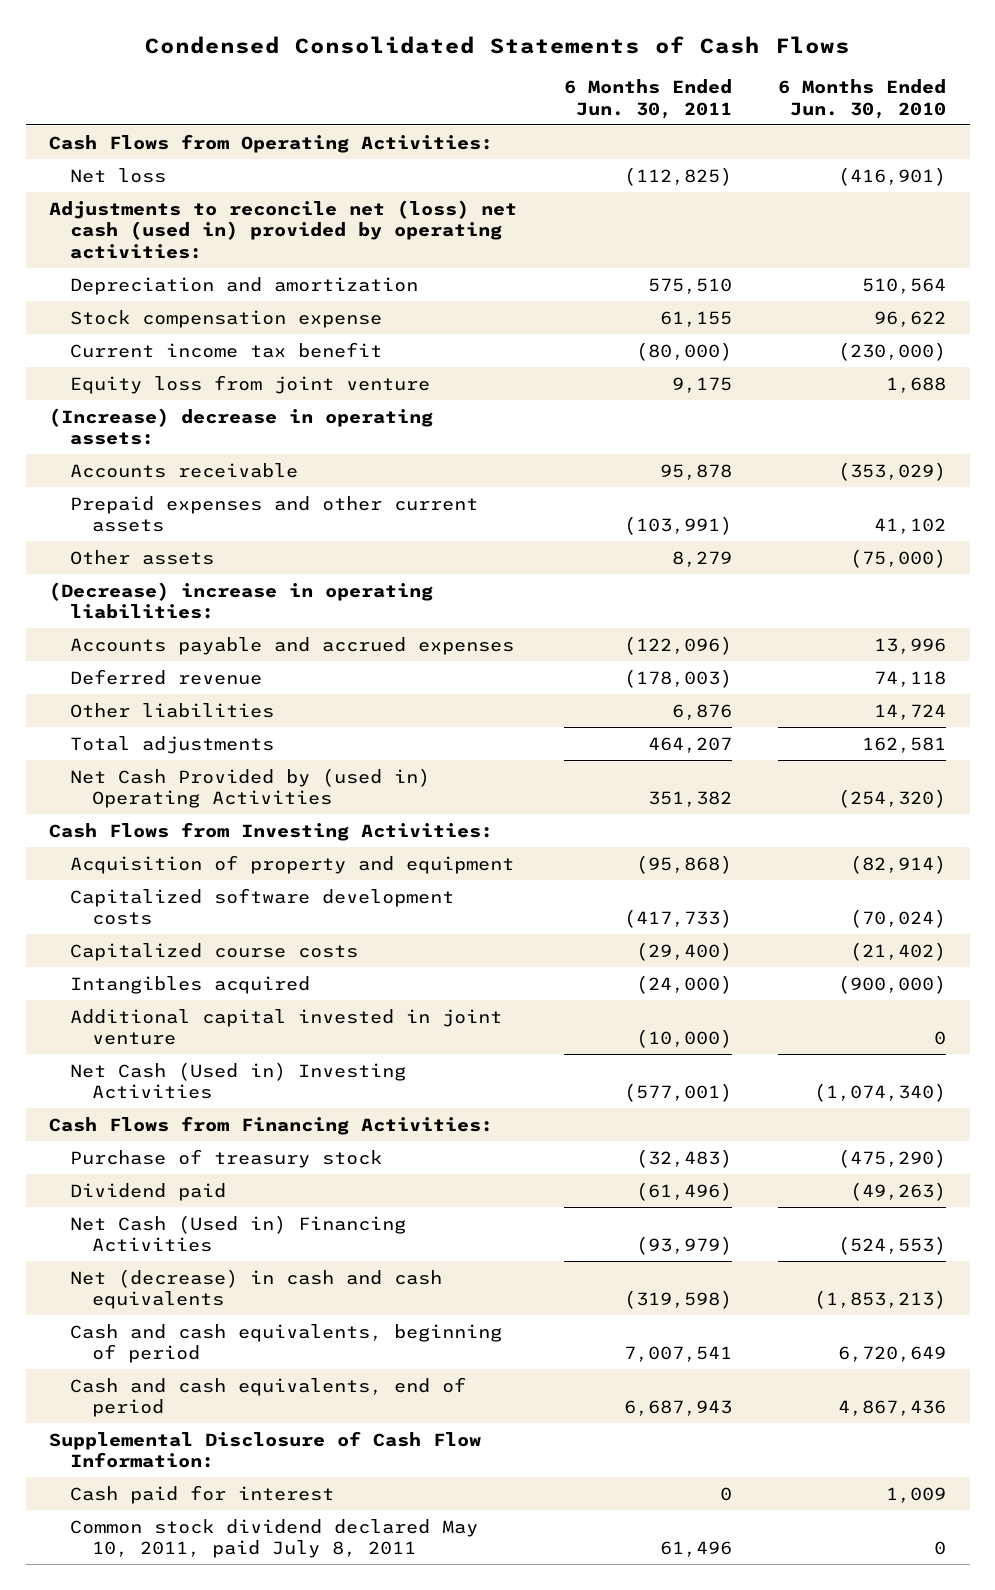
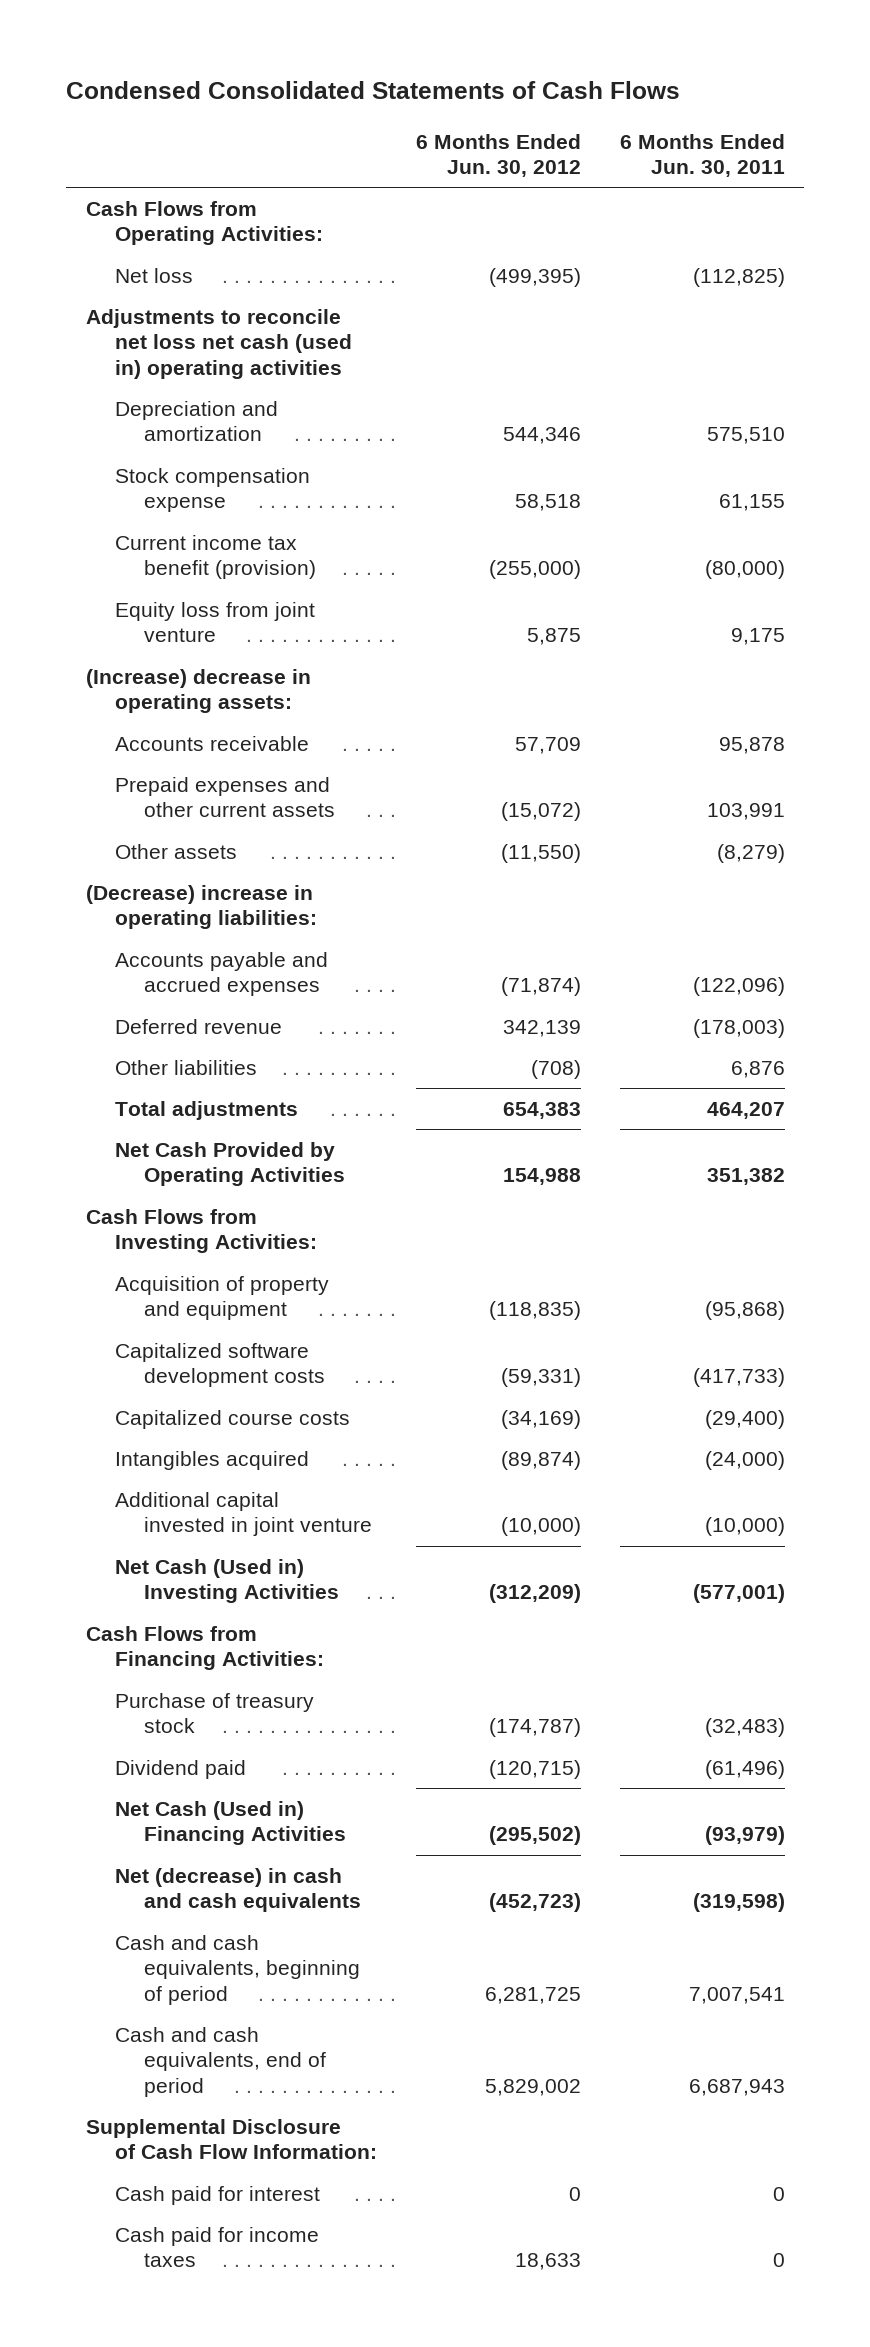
[778,79,947,119] 6 Months Ended Jun. 30, 2010 -> none
none -> [415,133,581,178] 6 Months Ended Jun. 30, 2012
[48,199,517,259] Adjustments to reconcile net (loss) net cash (used in) provided by operating activities: -> [85,309,353,379] Adjustments to reconcile net loss net cash (used in) operating activities
[70,341,383,358] Current income tax benefit -> [115,535,317,580] Current income tax benefit (provision)
[623,516,732,536] (103,991) -> [706,803,785,821] 103,991
[671,550,732,567] 8,279 -> [716,844,785,864] (8,279)
[70,767,431,809] Net Cash Provided by (used in) Operating Activities -> [115,1142,346,1187] Net Cash Provided by Operating Activities
[70,1518,479,1559] Common stock dividend declared May 10, 2011, paid July 8, 2011 -> none
none -> [115,2227,320,2268] Cash paid for income taxes

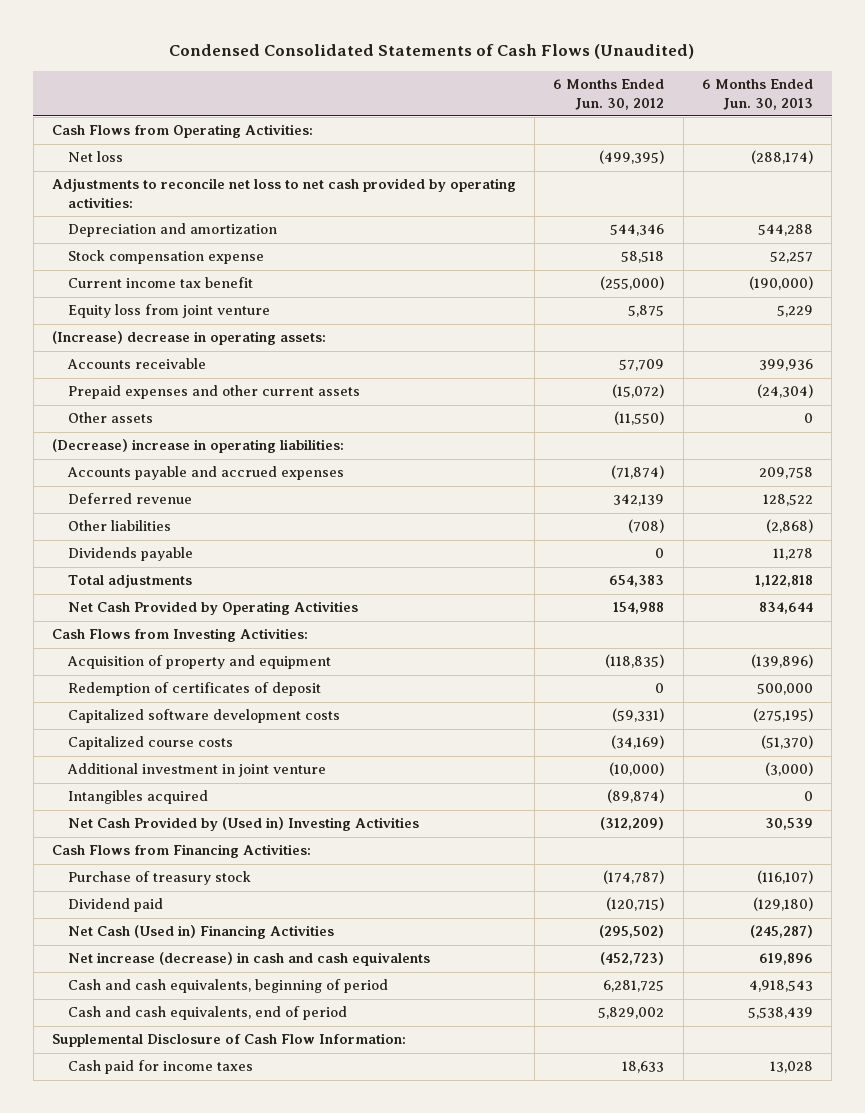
[66,81,681,100] Condensed Consolidated Statements of Cash Flows -> [169,43,695,59] Condensed Consolidated Statements of Cash Flows (Unaudited)
[619,133,785,178] 6 Months Ended Jun. 30, 2011 -> none
none -> [702,79,814,110] 6 Months Ended Jun. 30, 2013
[85,309,353,379] Adjustments to reconcile net loss net cash (used in) operating activities -> [51,178,516,208] Adjustments to reconcile net loss to net cash provided by operating activities:
[115,535,317,580] Current income tax benefit (provision) -> [68,277,254,289] Current income tax benefit
none -> [68,547,194,562] Dividends payable
none -> [68,682,322,697] Redemption of certificates of deposit
none -> [67,763,327,778] Additional investment in joint venture
[115,1492,373,1537] Additional capital invested in joint venture -> none
[115,1559,340,1604] Net Cash (Used in) Investing Activities -> [68,817,420,832] Net Cash Provided by (Used in) Investing Activities
[115,1868,362,1913] Net (decrease) in cash and cash equivalents -> [68,952,431,967] Net increase (decrease) in cash and cash equivalents
[115,2186,321,2206] Cash paid for interest -> none

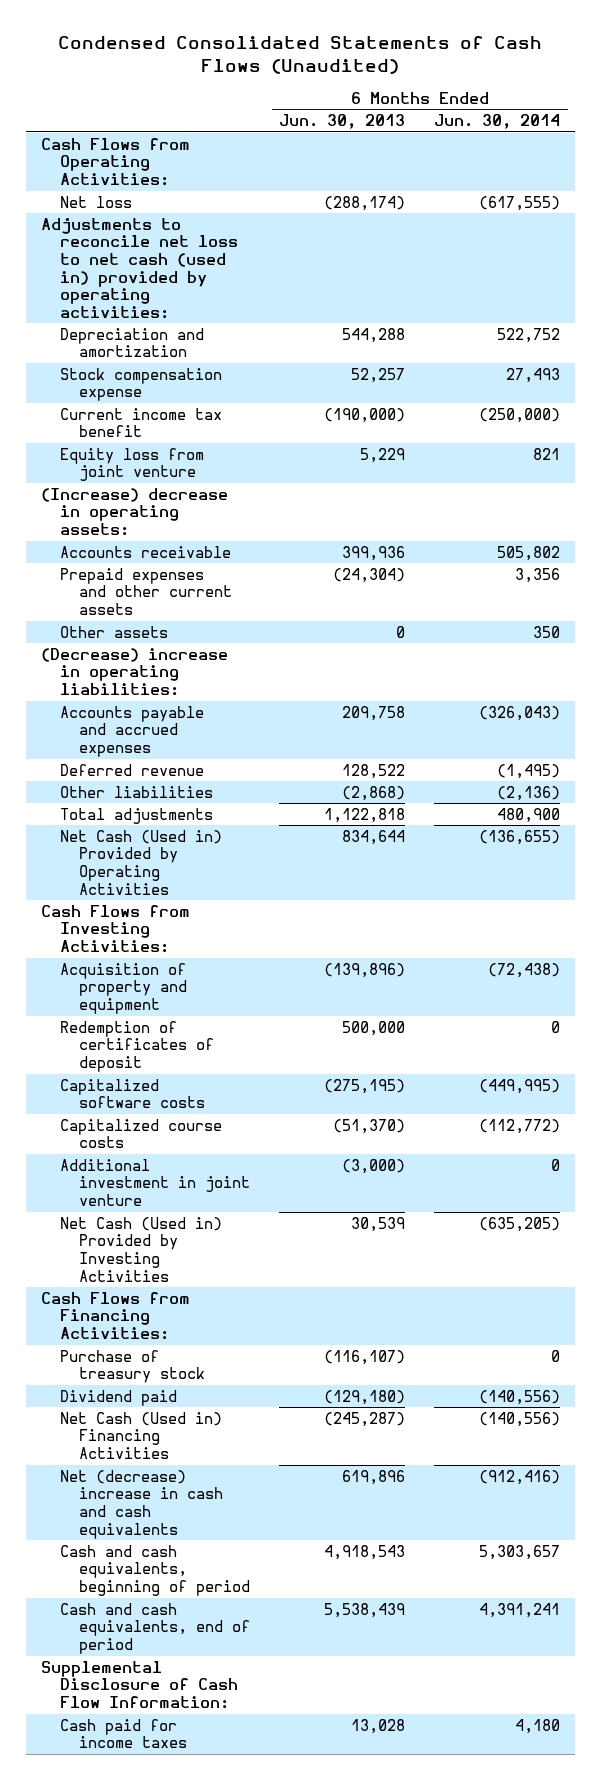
[553,79,665,110] 6 Months Ended Jun. 30, 2012 -> none
none -> [434,114,561,130] Jun. 30, 2014
[51,178,516,208] Adjustments to reconcile net loss to net cash provided by operating activities: -> [40,217,238,319] Adjustments to reconcile net loss to net cash (used in) provided by operating activities:
[68,547,194,562] Dividends payable -> none
[68,601,359,616] Net Cash Provided by Operating Activities -> [59,829,222,895] Net Cash (Used in) Provided by Operating Activities
[68,709,341,724] Capitalized software development costs -> [59,1078,206,1109] Capitalized software costs
[68,790,209,805] Intangibles acquired -> none
[68,817,420,832] Net Cash Provided by (Used in) Investing Activities -> [59,1216,222,1282] Net Cash (Used in) Provided by Investing Activities
[68,952,431,967] Net increase (decrease) in cash and cash equivalents -> [59,1469,224,1539] Net (decrease) increase in cash and cash equivalents

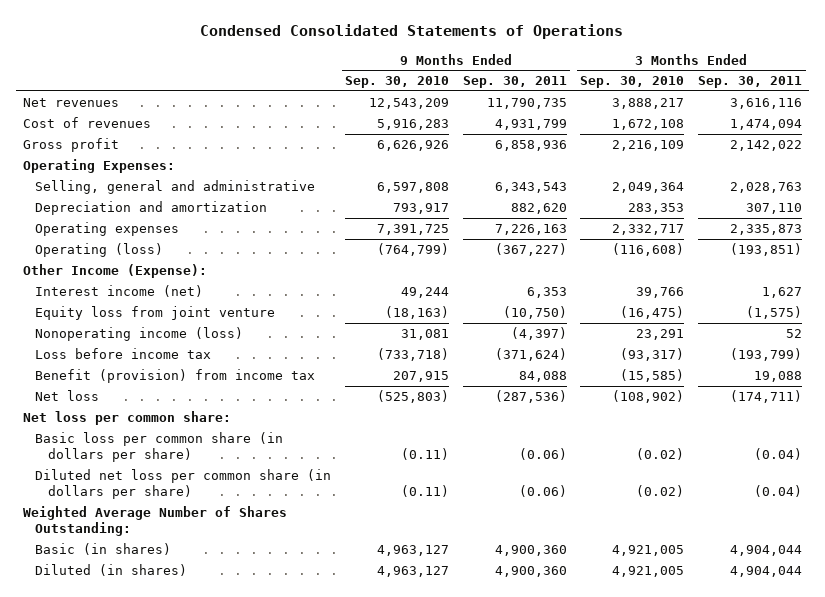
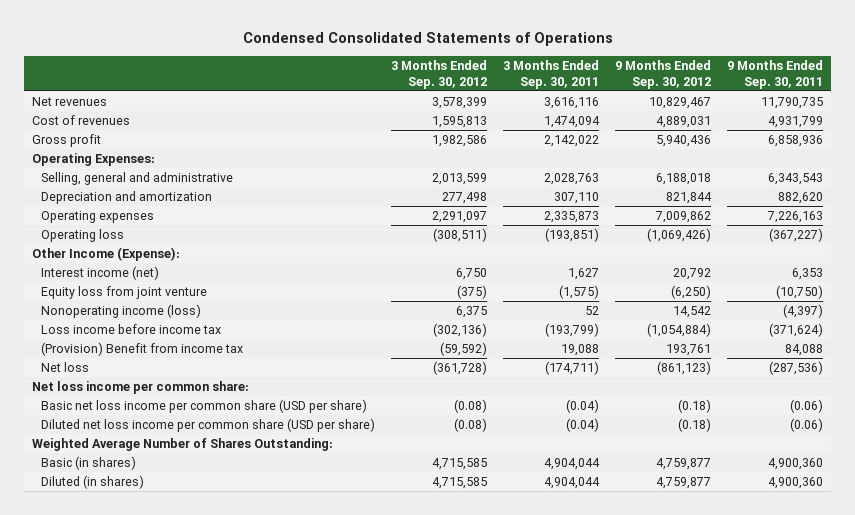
[345,76,450,89] Sep. 30, 2010 -> none
[580,76,685,89] Sep. 30, 2010 -> none
none -> [391,60,488,89] 3 Months Ended Sep. 30, 2012
none -> [615,60,712,89] 9 Months Ended Sep. 30, 2012
[35,243,164,258] Operating (loss) -> [41,229,125,243] Operating loss
[35,348,212,360] Loss before income tax -> [41,324,222,335] Loss income before income tax
[35,369,316,384] Benefit (provision) from income tax -> [41,342,244,357] (Provision) Benefit from income tax
[22,411,231,426] Net loss per common share: -> [31,381,249,395] Net loss income per common share:
[35,432,284,463] Basic loss per common share (in dollars per share) -> [41,399,368,414] Basic net loss income per common share (USD per share)
[35,469,332,500] Diluted net loss per common share (in dollars per share) -> [41,418,376,433] Diluted net loss income per common share (USD per share)

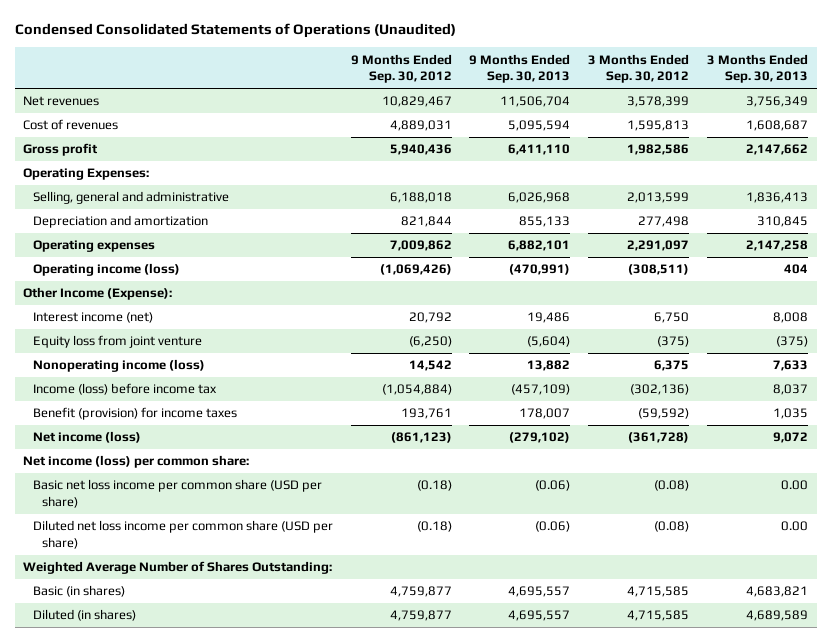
[242,32,613,47] Condensed Consolidated Statements of Operations -> [14,23,456,39] Condensed Consolidated Statements of Operations (Unaudited)
[503,60,600,89] 3 Months Ended Sep. 30, 2011 -> none
[727,60,824,89] 9 Months Ended Sep. 30, 2011 -> none
none -> [469,53,571,84] 9 Months Ended Sep. 30, 2013
none -> [706,53,808,84] 3 Months Ended Sep. 30, 2013
[41,229,125,243] Operating loss -> [32,263,180,277] Operating income (loss)
[41,324,222,335] Loss income before income tax -> [32,383,217,396] Income (loss) before income tax
[41,342,244,357] (Provision) Benefit from income tax -> [32,407,237,421] Benefit (provision) for income taxes
[41,362,90,373] Net loss -> [32,431,141,444] Net income (loss)
[31,381,249,395] Net loss income per common share: -> [23,455,250,469] Net income (loss) per common share:

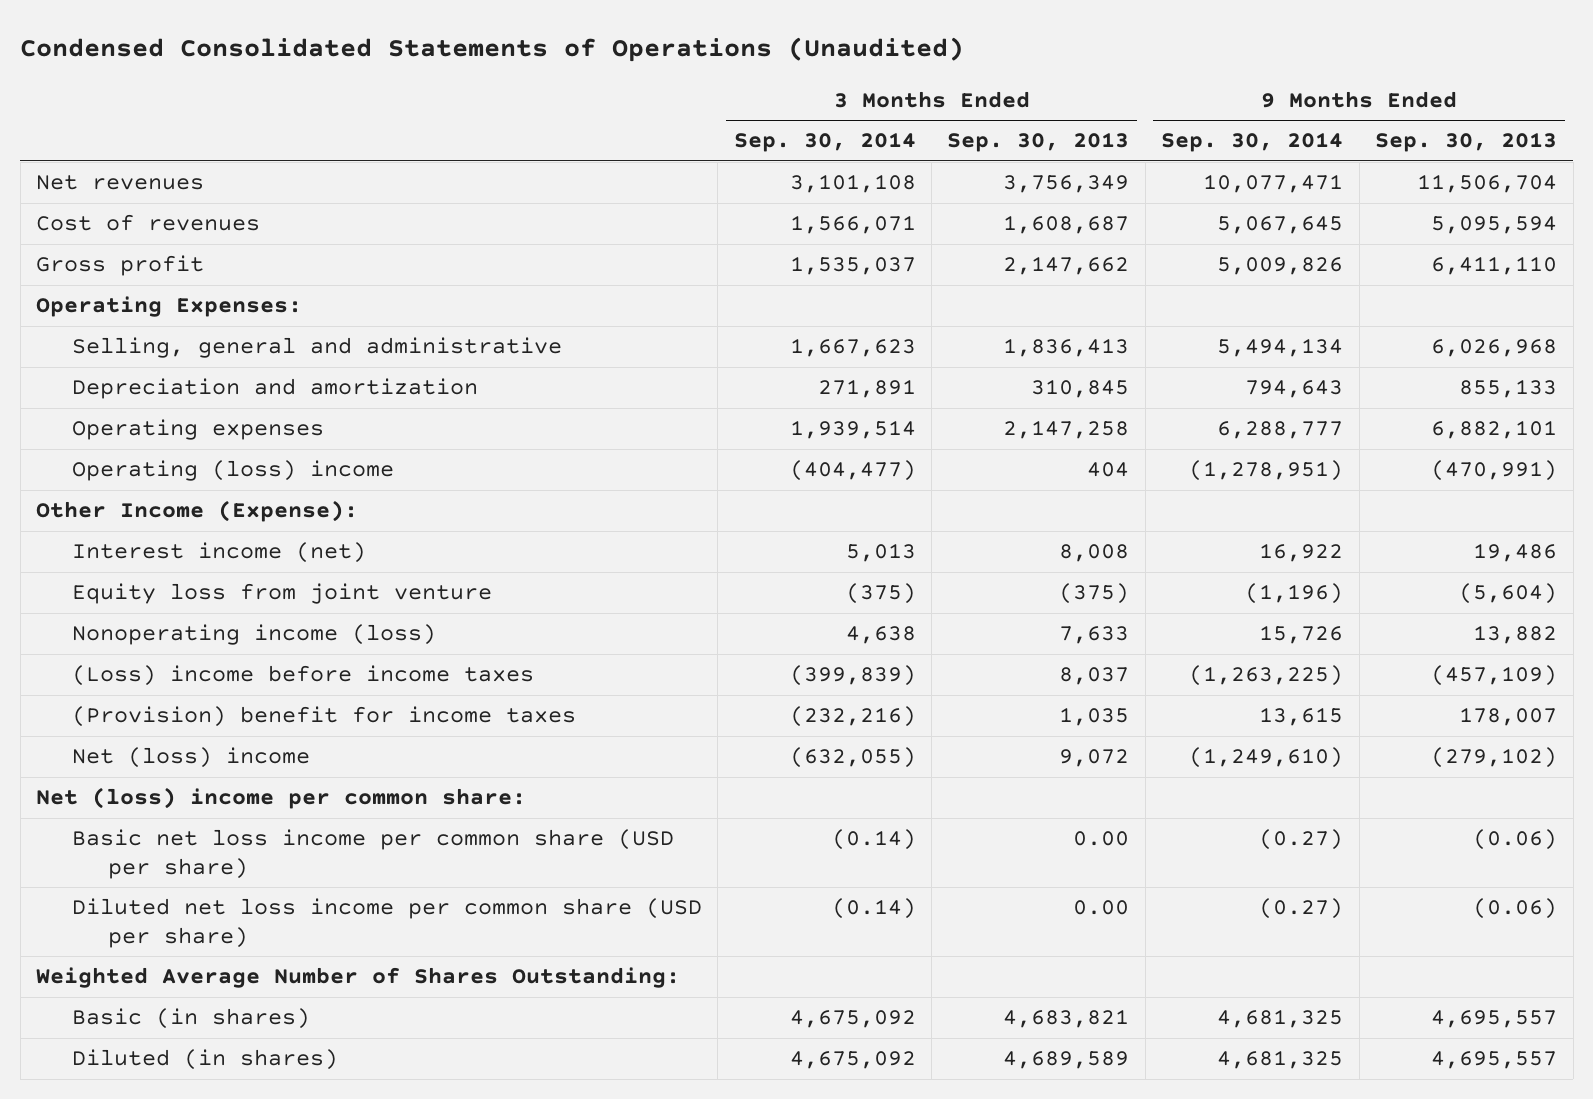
[350,53,452,84] 9 Months Ended Sep. 30, 2012 -> none
[588,53,690,84] 3 Months Ended Sep. 30, 2012 -> none
none -> [733,132,916,153] Sep. 30, 2014
none -> [1161,132,1344,153] Sep. 30, 2014
[32,263,180,277] Operating income (loss) -> [71,460,394,482] Operating (loss) income
[32,383,217,396] Income (loss) before income tax -> [71,665,534,687] (Loss) income before income taxes
[32,407,237,421] Benefit (provision) for income taxes -> [71,706,576,728] (Provision) benefit for income taxes
[32,431,141,444] Net income (loss) -> [71,747,310,769] Net (loss) income
[23,455,250,469] Net income (loss) per common share: -> [35,787,526,810] Net (loss) income per common share:

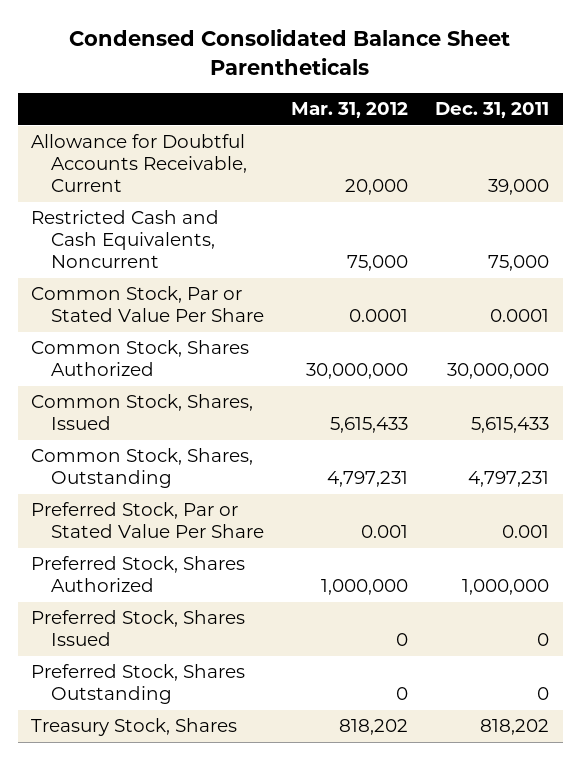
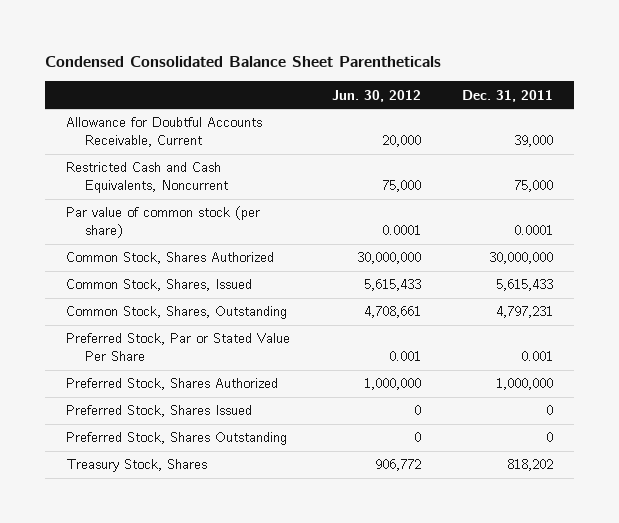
[290,102,408,119] Mar. 31, 2012 -> none
none -> [331,89,421,102] Jun. 30, 2012
[31,286,264,323] Common Stock, Par or Stated Value Per Share -> [65,206,260,238] Par value of common stock (per share)

